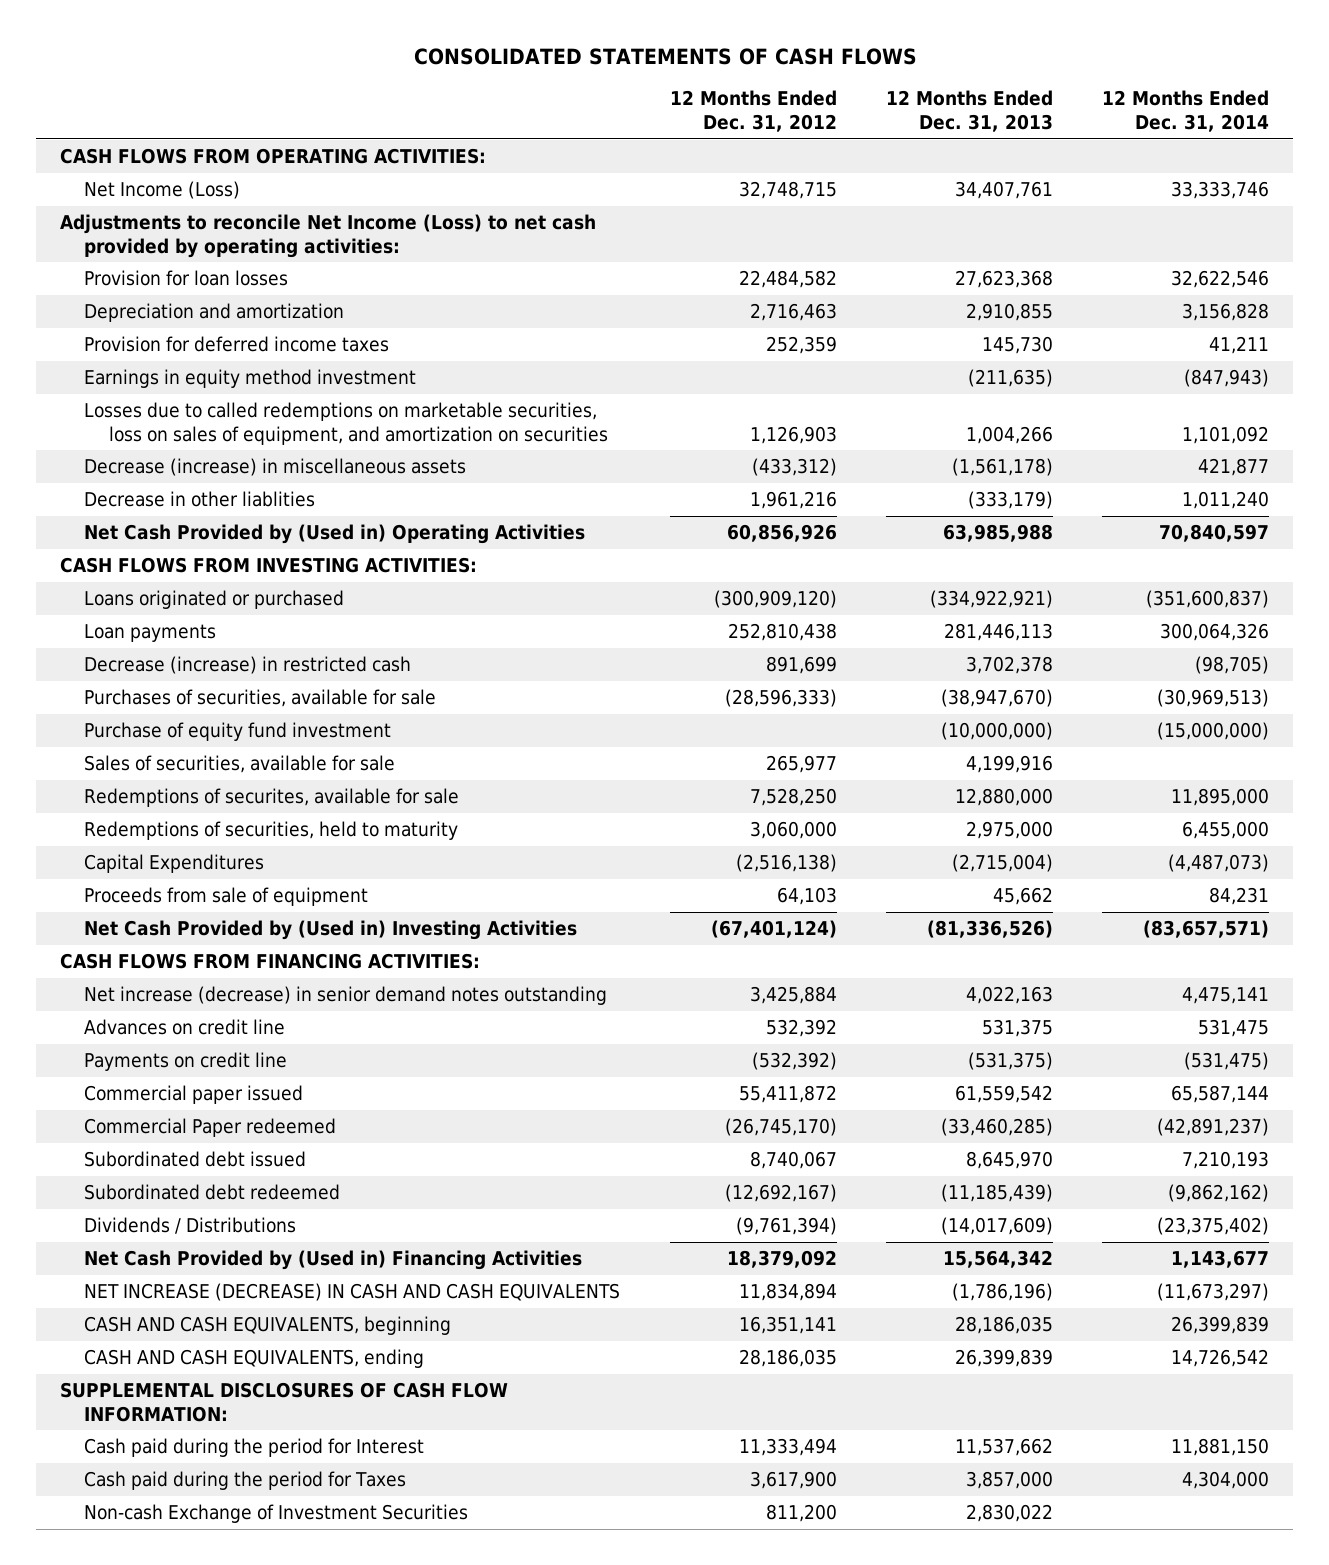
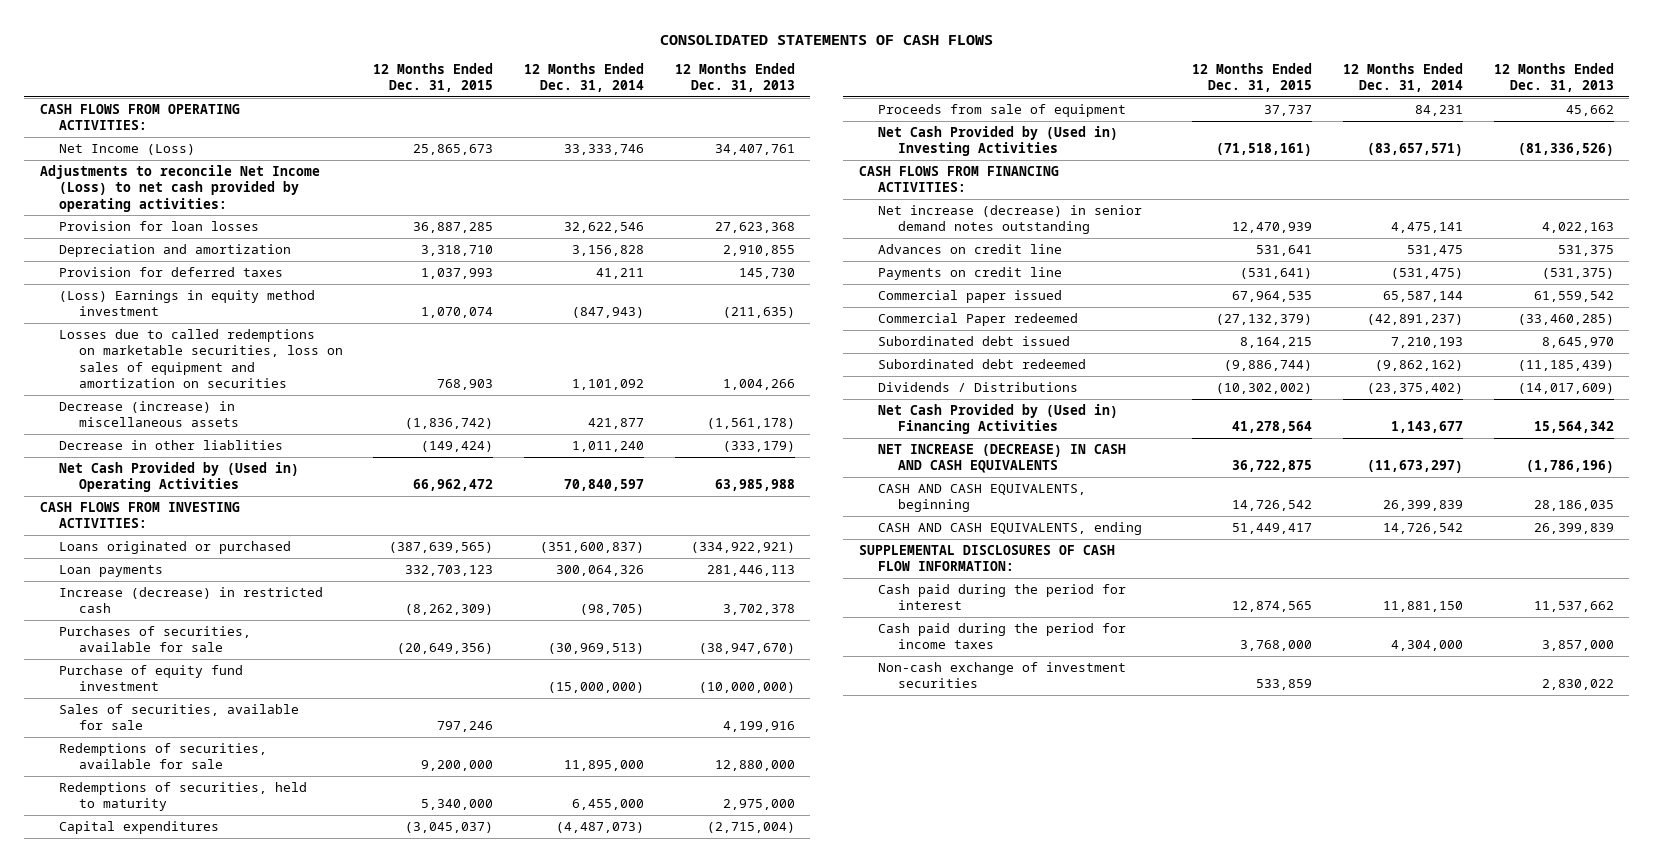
[669,90,837,133] 12 Months Ended Dec. 31, 2012 -> none
none -> [373,63,494,93] 12 Months Ended Dec. 31, 2015
[84,335,390,352] Provision for deferred income taxes -> [59,267,284,278] Provision for deferred taxes
[84,368,417,388] Earnings in equity method investment -> [59,290,316,317] (Loss) Earnings in equity method investment
[84,401,608,445] Losses due to called redemptions on marketable securities, loss on sales of equipment, and amortization on securities -> [59,329,343,389] Losses due to called redemptions on marketable securities, loss on sales of equipment and amortization on securities
[84,655,412,674] Decrease (increase) in restricted cash -> [59,587,324,614] Increase (decrease) in restricted cash
[84,787,460,807] Redemptions of securites, available for sale -> [59,743,268,770] Redemptions of securities, available for sale
[84,853,265,873] Capital Expenditures -> [59,821,220,835] Capital expenditures
[84,1437,425,1457] Cash paid during the period for Interest -> [878,584,1127,611] Cash paid during the period for interest
[84,1470,407,1490] Cash paid during the period for Taxes -> [878,623,1127,650] Cash paid during the period for income taxes
[84,1503,469,1523] Non-cash Exchange of Investment Securities -> [878,662,1127,689] Non-cash exchange of investment securities

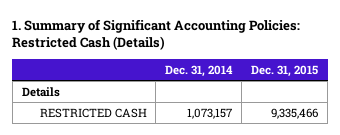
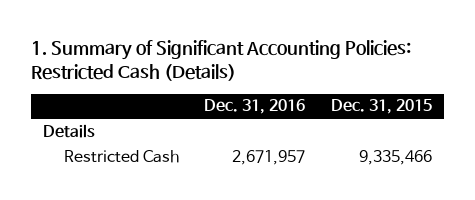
[165,64,234,77] Dec. 31, 2014 -> none
none -> [204,99,306,115] Dec. 31, 2016
[39,107,147,118] RESTRICTED CASH -> [64,149,180,163] Restricted Cash

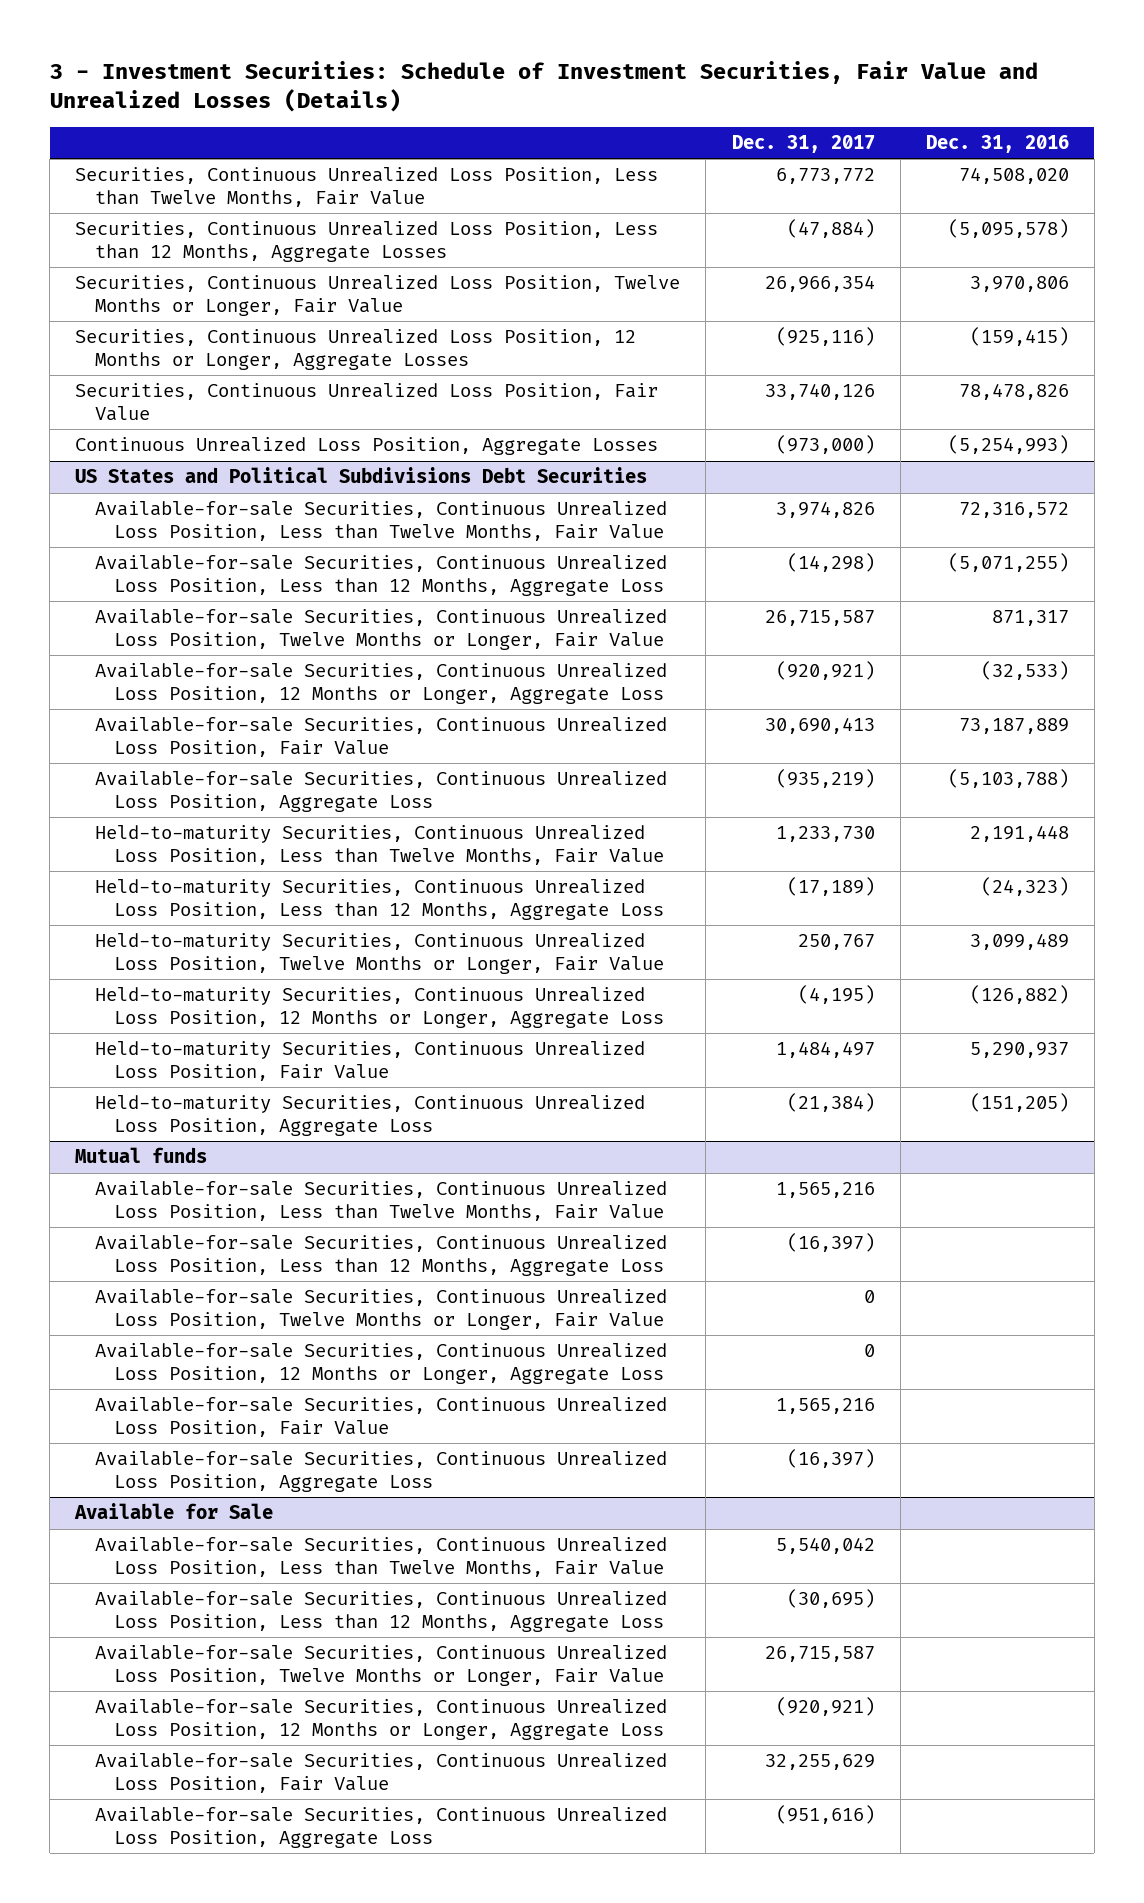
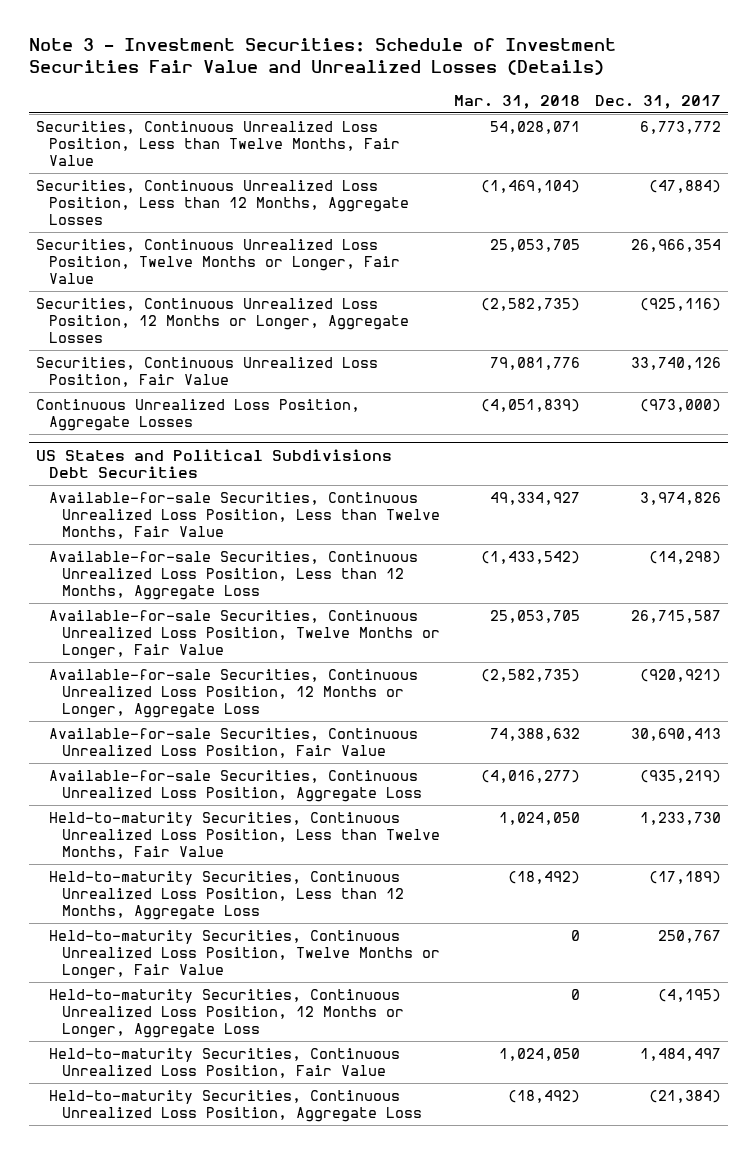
[49,60,1038,112] 3 - Investment Securities: Schedule of Investment Securities, Fair Value and Unrealized Losses (Details) -> [28,37,616,76] Note 3 - Investment Securities: Schedule of Investment Securities Fair Value and Unrealized Losses (Details)
[925,135,1069,154] Dec. 31, 2016 -> none
none -> [454,94,581,109] Mar. 31, 2018
[75,1147,208,1164] Mutual funds -> none
[94,1181,667,1221] Available-for-sale Securities, Continuous Unrealized Loss Position, Less than Twelve Months, Fair Value -> none
[94,1235,667,1276] Available-for-sale Securities, Continuous Unrealized Loss Position, Less than 12 Months, Aggregate Loss -> none
[94,1289,667,1330] Available-for-sale Securities, Continuous Unrealized Loss Position, Twelve Months or Longer, Fair Value -> none
[94,1343,667,1384] Available-for-sale Securities, Continuous Unrealized Loss Position, 12 Months or Longer, Aggregate Loss -> none
[94,1397,667,1437] Available-for-sale Securities, Continuous Unrealized Loss Position, Fair Value -> none
[94,1451,667,1492] Available-for-sale Securities, Continuous Unrealized Loss Position, Aggregate Loss -> none
[74,1503,274,1520] Available for Sale -> none
[94,1537,667,1577] Available-for-sale Securities, Continuous Unrealized Loss Position, Less than Twelve Months, Fair Value -> none
[94,1591,667,1632] Available-for-sale Securities, Continuous Unrealized Loss Position, Less than 12 Months, Aggregate Loss -> none
[94,1645,667,1686] Available-for-sale Securities, Continuous Unrealized Loss Position, Twelve Months or Longer, Fair Value -> none
[94,1699,667,1740] Available-for-sale Securities, Continuous Unrealized Loss Position, 12 Months or Longer, Aggregate Loss -> none
[94,1753,667,1793] Available-for-sale Securities, Continuous Unrealized Loss Position, Fair Value -> none
[94,1807,667,1848] Available-for-sale Securities, Continuous Unrealized Loss Position, Aggregate Loss -> none

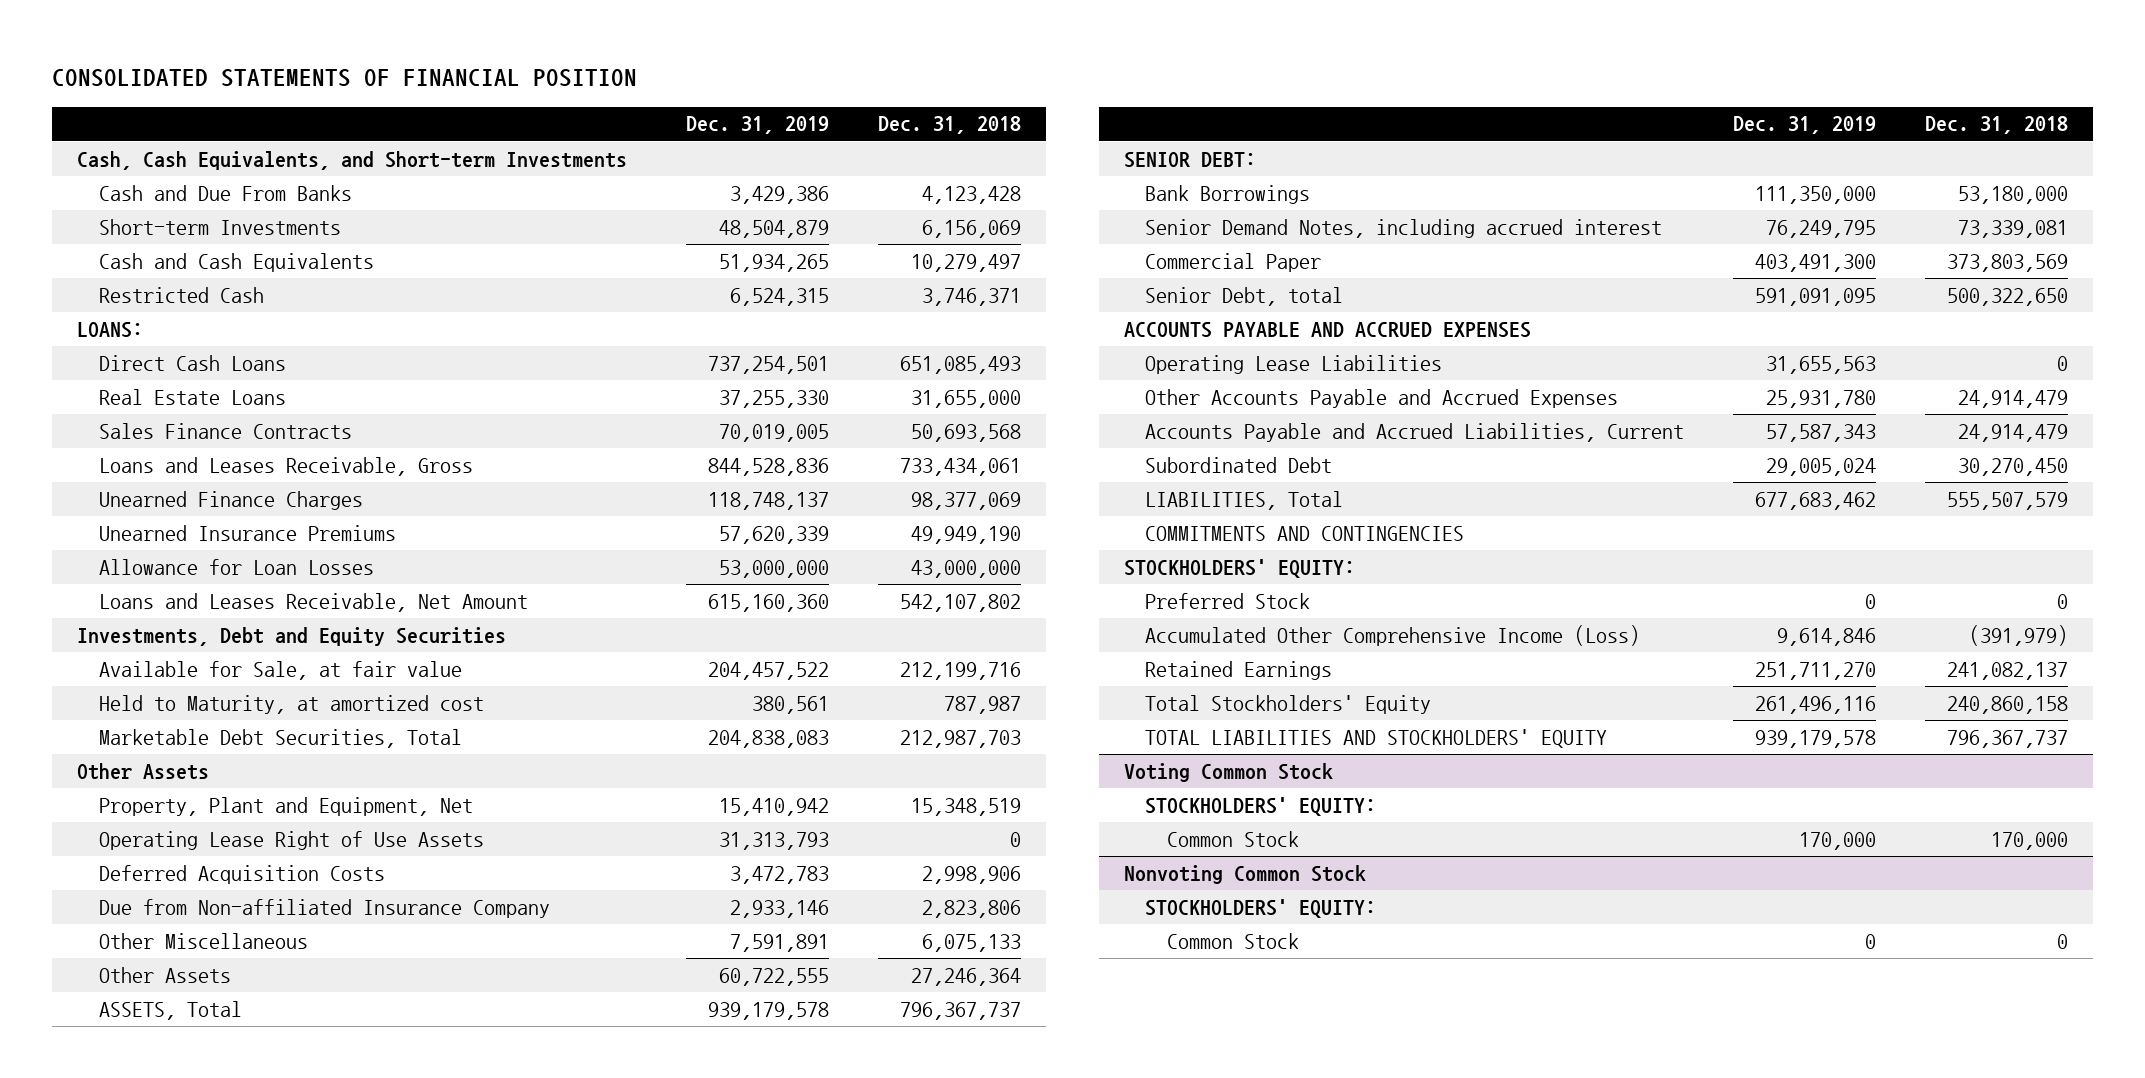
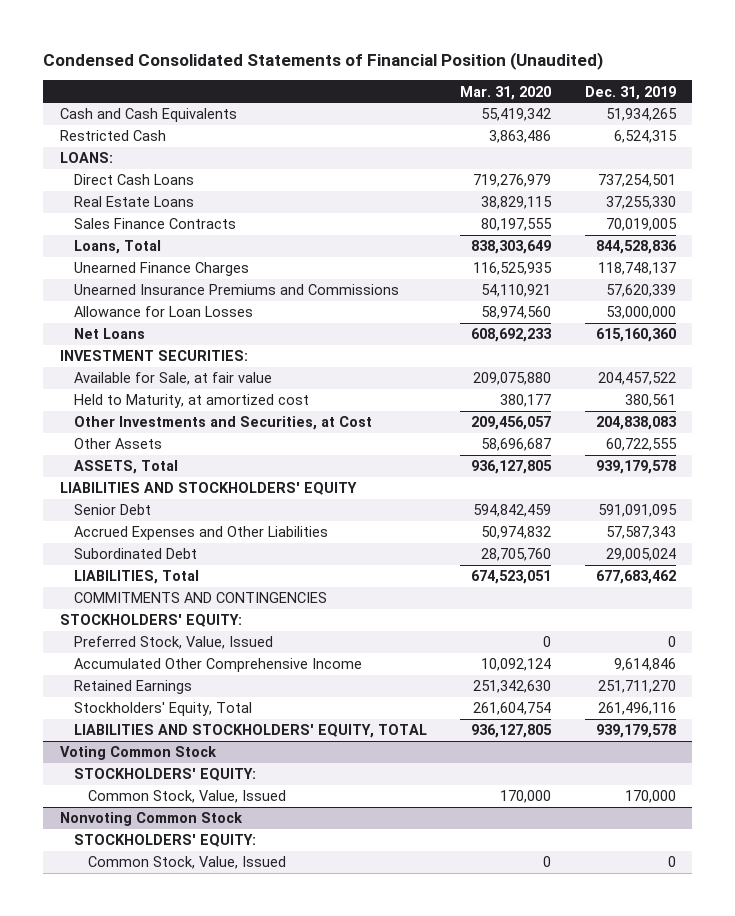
[52,69,638,88] CONSOLIDATED STATEMENTS OF FINANCIAL POSITION -> [42,51,603,70] Condensed Consolidated Statements of Financial Position (Unaudited)
[878,116,1022,135] Dec. 31, 2018 -> none
none -> [460,85,552,100] Mar. 31, 2020
[76,150,627,170] Cash, Cash Equivalents, and Short-term Investments -> none
[98,184,352,201] Cash and Due From Banks -> none
[98,218,341,235] Short-term Investments -> none
[98,456,473,476] Loans and Leases Receivable, Gross -> [73,240,161,255] Loans, Total
[98,524,396,541] Unearned Insurance Premiums -> [73,284,399,296] Unearned Insurance Premiums and Commissions
[98,592,528,612] Loans and Leases Receivable, Net Amount -> [73,328,145,340] Net Loans
[76,626,506,646] Investments, Debt and Equity Securities -> [59,350,248,362] INVESTMENT SECURITIES:
[76,762,209,780] Other Assets -> none
[98,796,473,816] Property, Plant and Equipment, Net -> none
[98,830,484,850] Operating Lease Right of Use Assets -> none
[98,864,385,884] Deferred Acquisition Costs -> none
[98,898,550,918] Due from Non-affiliated Insurance Company -> none
[98,932,308,949] Other Miscellaneous -> none
[98,728,462,748] Marketable Debt Securities, Total -> [73,416,372,431] Other Investments and Securities, at Cost
[1123,151,1256,168] SENIOR DEBT: -> none
[1145,184,1311,204] Bank Borrowings -> none
[1145,218,1663,238] Senior Demand Notes, including accrued interest -> none
[1145,252,1322,272] Commercial Paper -> none
[1123,321,1531,338] ACCOUNTS PAYABLE AND ACCRUED EXPENSES -> none
[1145,354,1443,374] Operating Lease Liabilities -> none
[1145,388,1619,408] Other Accounts Payable and Accrued Expenses -> none
none -> [59,482,357,496] LIABILITIES AND STOCKHOLDERS' EQUITY
[1145,286,1344,306] Senior Debt, total -> [73,504,151,516] Senior Debt
[1145,422,1685,442] Accounts Payable and Accrued Liabilities, Current -> [73,526,328,541] Accrued Expenses and Other Liabilities
[1145,592,1311,609] Preferred Stock -> [73,636,273,650] Preferred Stock, Value, Issued
[1145,624,1641,646] Accumulated Other Comprehensive Income (Loss) -> [73,658,362,673] Accumulated Other Comprehensive Income
[1145,694,1432,714] Total Stockholders' Equity -> [73,702,252,717] Stockholders' Equity, Total
[1145,728,1608,748] TOTAL LIABILITIES AND STOCKHOLDERS' EQUITY -> [73,724,427,739] LIABILITIES AND STOCKHOLDERS' EQUITY, TOTAL
[1166,830,1299,847] Common Stock -> [88,790,287,804] Common Stock, Value, Issued
[1166,932,1299,949] Common Stock -> [88,856,287,870] Common Stock, Value, Issued

